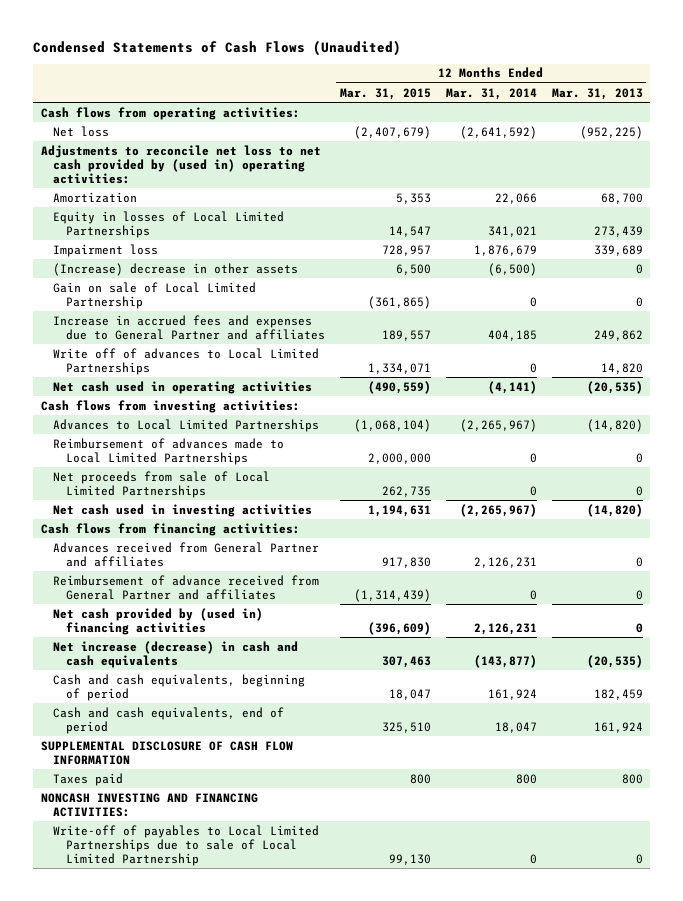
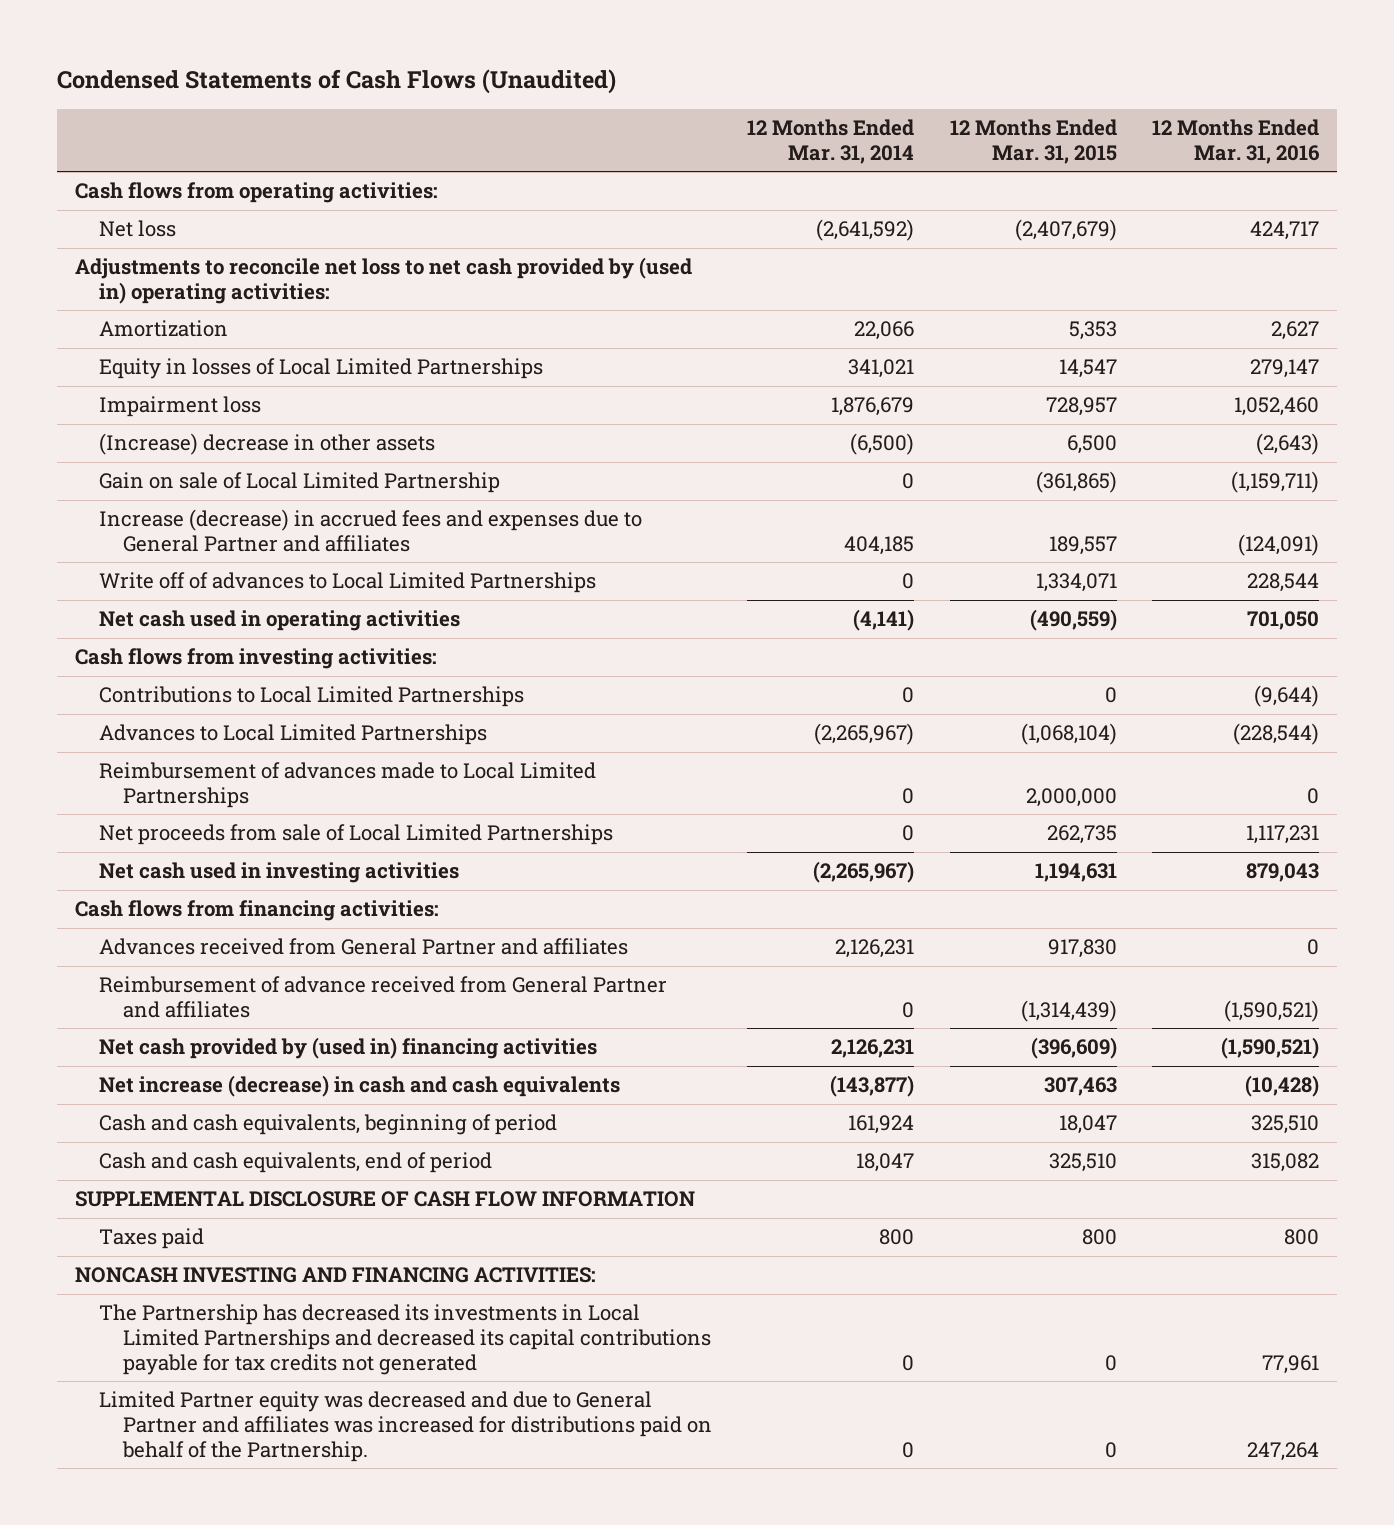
[551,87,643,100] Mar. 31, 2013 -> none
none -> [1152,118,1321,164] 12 Months Ended Mar. 31, 2016
[53,314,325,340] Increase in accrued fees and expenses due to General Partner and affiliates -> [98,509,642,552] Increase (decrease) in accrued fees and expenses due to General Partner and affiliates
none -> [98,686,524,708] Contributions to Local Limited Partnerships
[53,824,320,866] Write-off of payables to Local Limited Partnerships due to sale of Local Limited Partnership -> none
none -> [98,1304,711,1375] The Partnership has decreased its investments in Local Limited Partnerships and decreased its capital contributions payable for tax credits not generated
none -> [98,1391,712,1462] Limited Partner equity was decreased and due to General Partner and affiliates was increased for distributions paid on behalf of the Partnership.

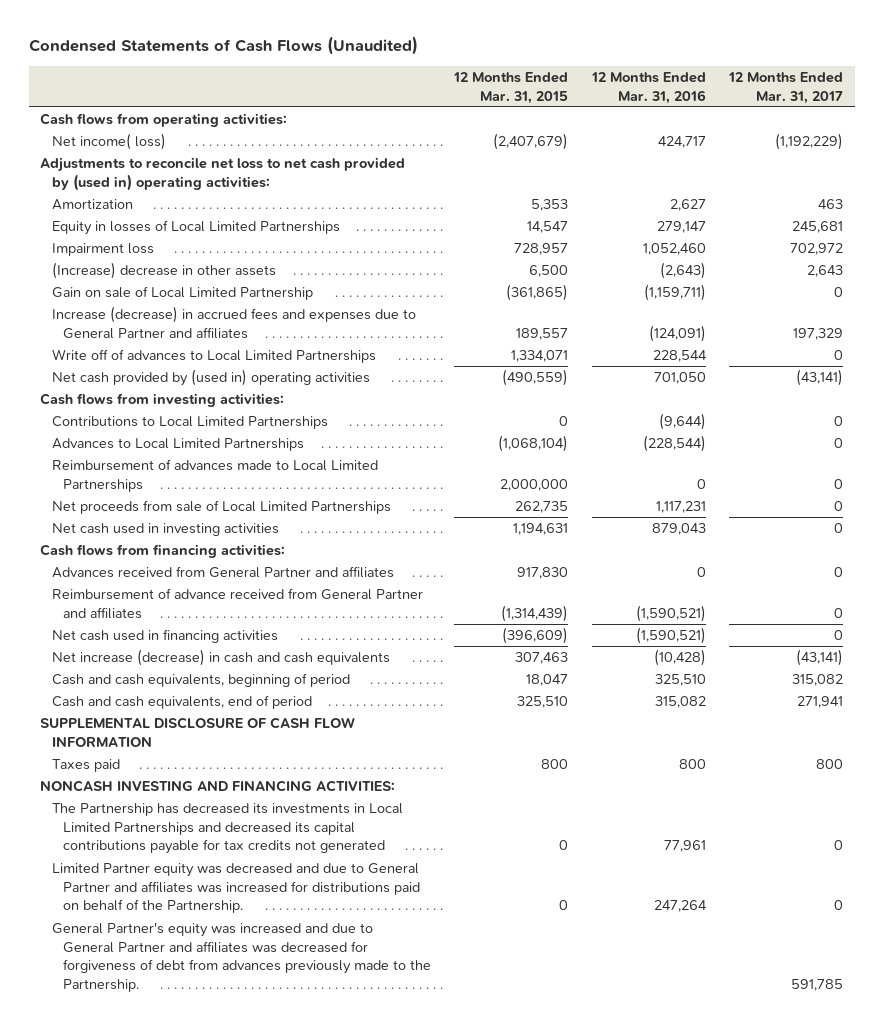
[747,118,915,164] 12 Months Ended Mar. 31, 2014 -> none
none -> [728,71,844,104] 12 Months Ended Mar. 31, 2017
[98,220,176,238] Net loss -> [51,133,166,151] Net income( loss)
[98,610,460,632] Net cash used in operating activities -> [51,369,370,387] Net cash provided by (used in) operating activities
[98,1037,597,1060] Net cash provided by (used in) financing activities -> [51,629,278,644] Net cash used in financing activities
none -> [51,922,431,993] General Partner's equity was increased and due to General Partner and affiliates was decreased for forgiveness of debt from advances previously made to the Partnership.

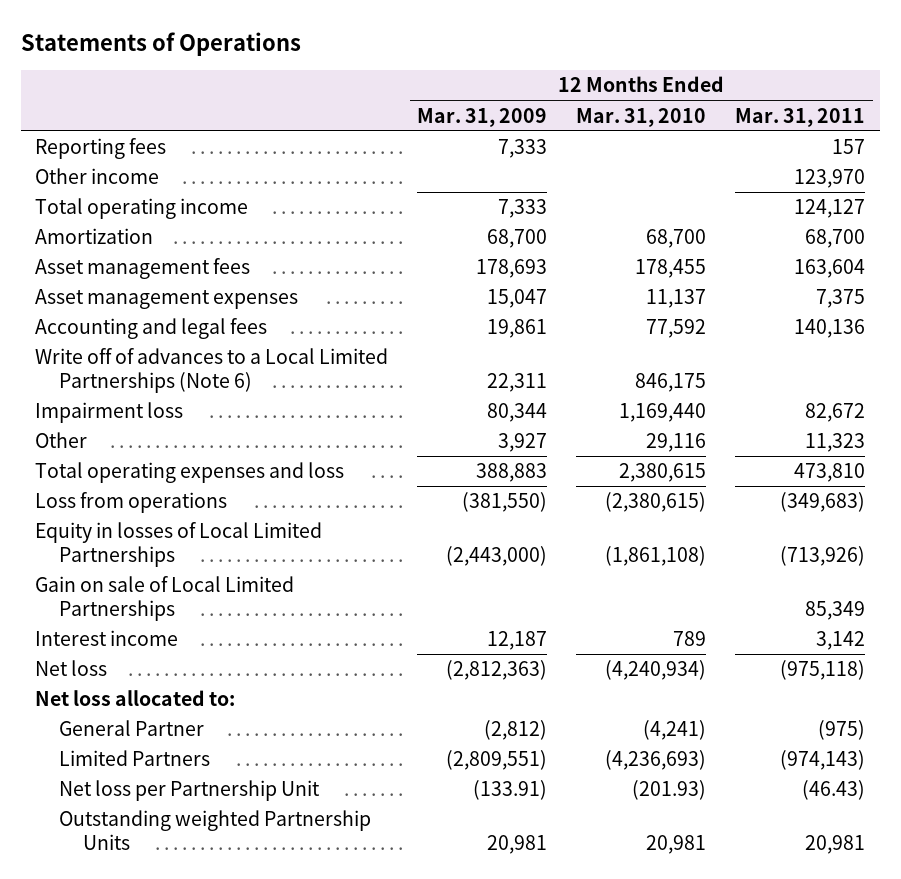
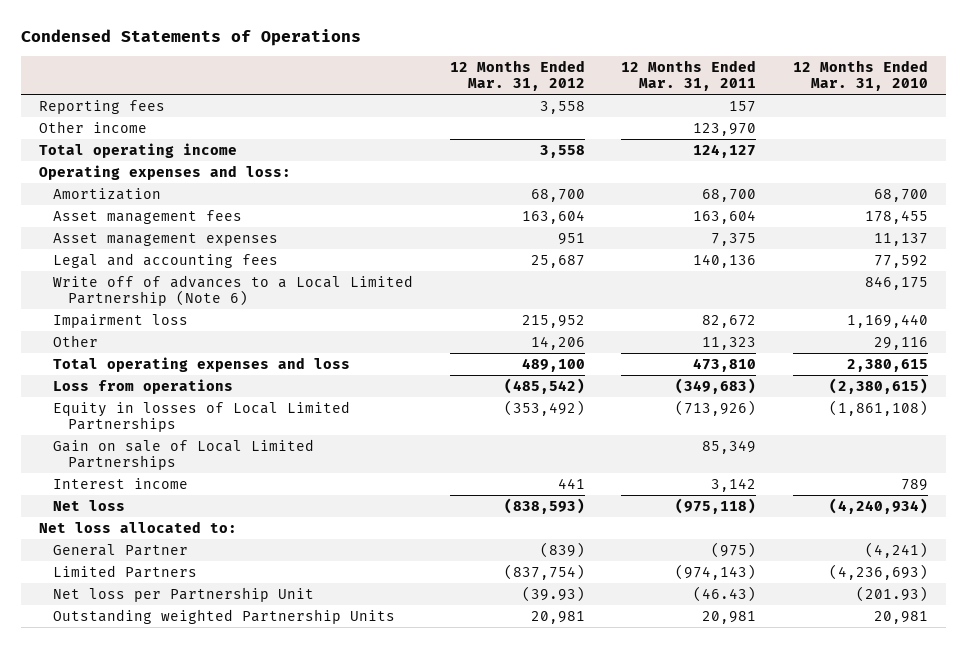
[20,31,301,56] Statements of Operations -> [20,29,361,47] Condensed Statements of Operations
[417,107,548,127] Mar. 31, 2009 -> none
none -> [449,60,585,92] 12 Months Ended Mar. 31, 2012
none -> [38,164,291,180] Operating expenses and loss:
[35,318,268,340] Accounting and legal fees -> [53,252,279,268] Legal and accounting fees
[35,348,389,394] Write off of advances to a Local Limited Partnerships (Note 6) -> [53,274,414,307] Write off of advances to a Local Limited Partnership (Note 6)

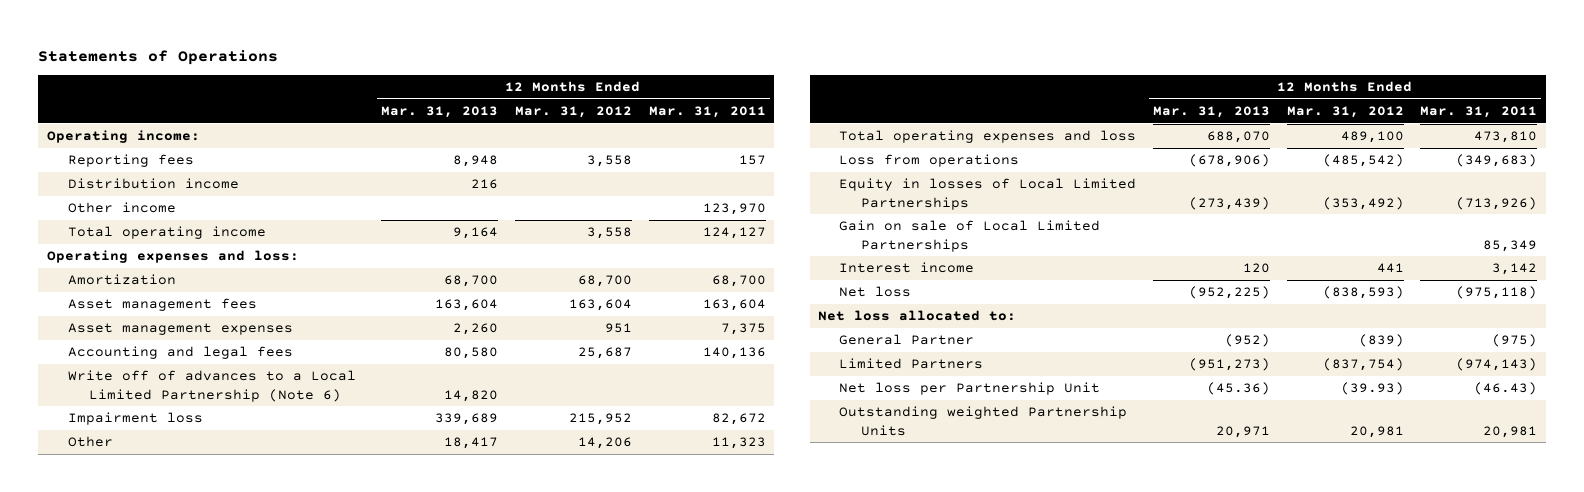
[20,29,361,47] Condensed Statements of Operations -> [38,49,279,65] Statements of Operations
[792,60,928,92] 12 Months Ended Mar. 31, 2010 -> none
none -> [381,106,499,119] Mar. 31, 2013
none -> [46,130,200,144] Operating income:
none -> [67,178,239,190] Distribution income
[53,252,279,268] Legal and accounting fees -> [67,346,293,360] Accounting and legal fees

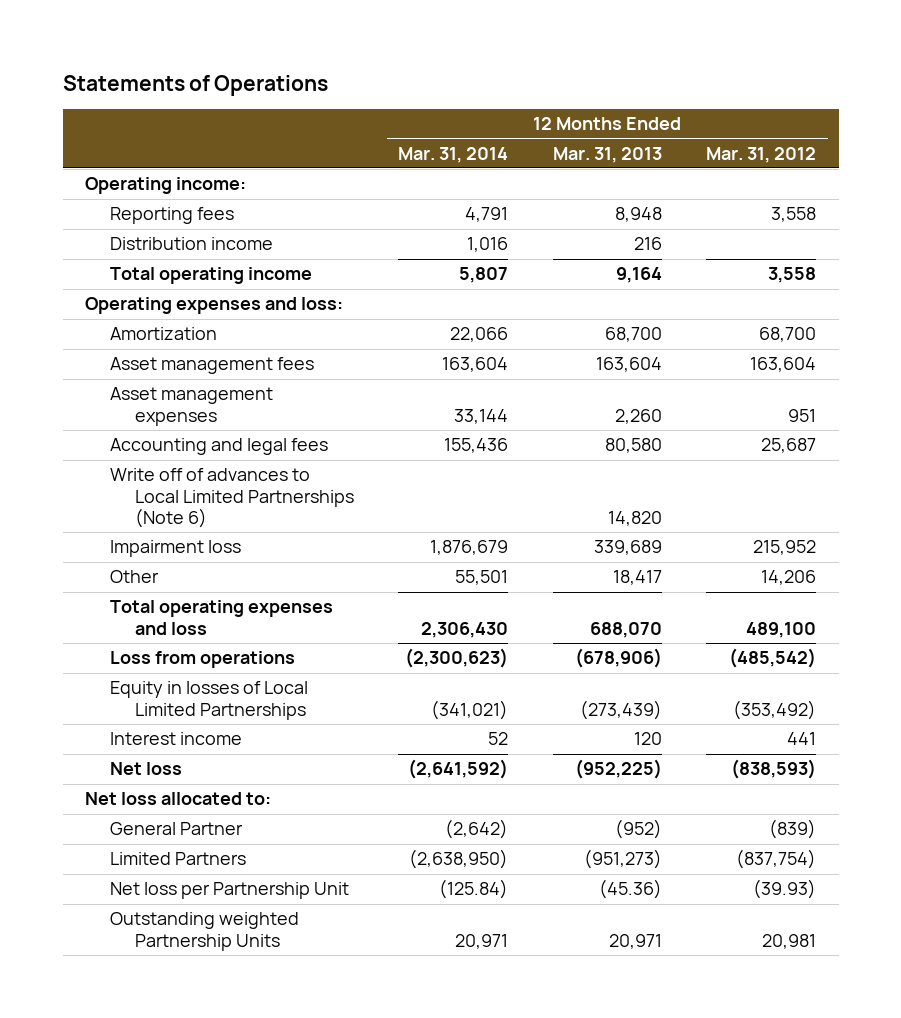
[648,106,766,119] Mar. 31, 2011 -> none
none -> [398,146,509,163] Mar. 31, 2014
[67,202,176,214] Other income -> none
[67,370,356,402] Write off of advances to a Local Limited Partnership (Note 6) -> [109,468,354,529] Write off of advances to Local Limited Partnerships (Note 6)
[839,220,1101,252] Gain on sale of Local Limited Partnerships -> none

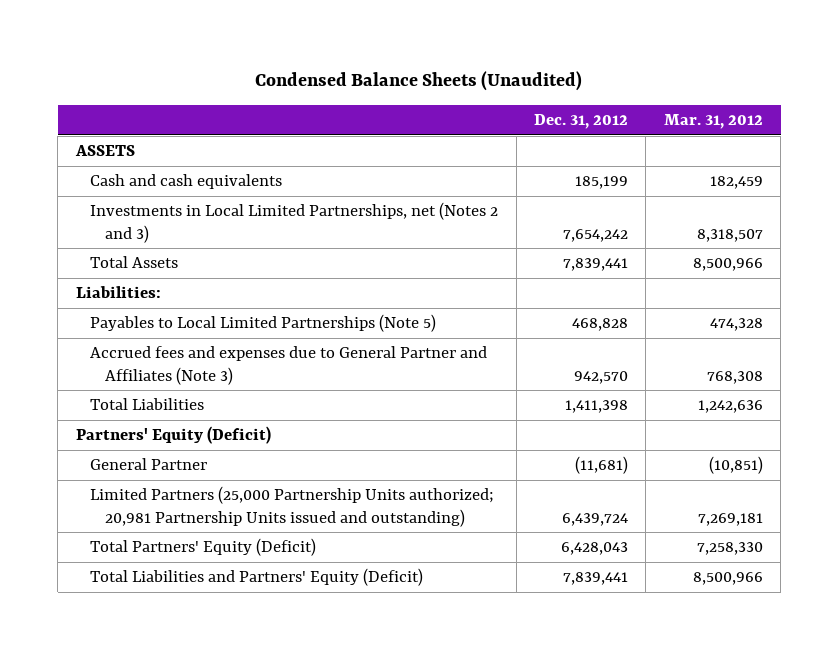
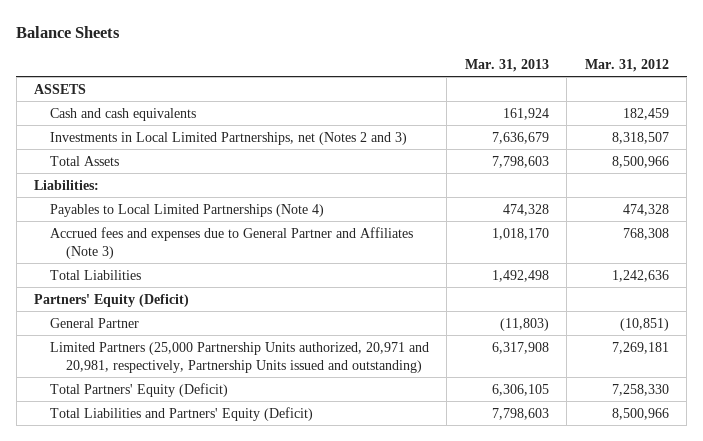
[255,71,583,92] Condensed Balance Sheets (Unaudited) -> [16,26,121,39] Balance Sheets
[534,114,629,130] Dec. 31, 2012 -> none
none -> [464,59,549,73] Mar. 31, 2013
[90,314,437,333] Payables to Local Limited Partnerships (Note 5) -> [49,203,324,217] Payables to Local Limited Partnerships (Note 4)
[90,486,495,527] Limited Partners (25,000 Partnership Units authorized; 20,981 Partnership Units issued and outstanding) -> [49,341,429,373] Limited Partners (25,000 Partnership Units authorized, 20,971 and 20,981, respectively, Partnership Units issued and outstanding)

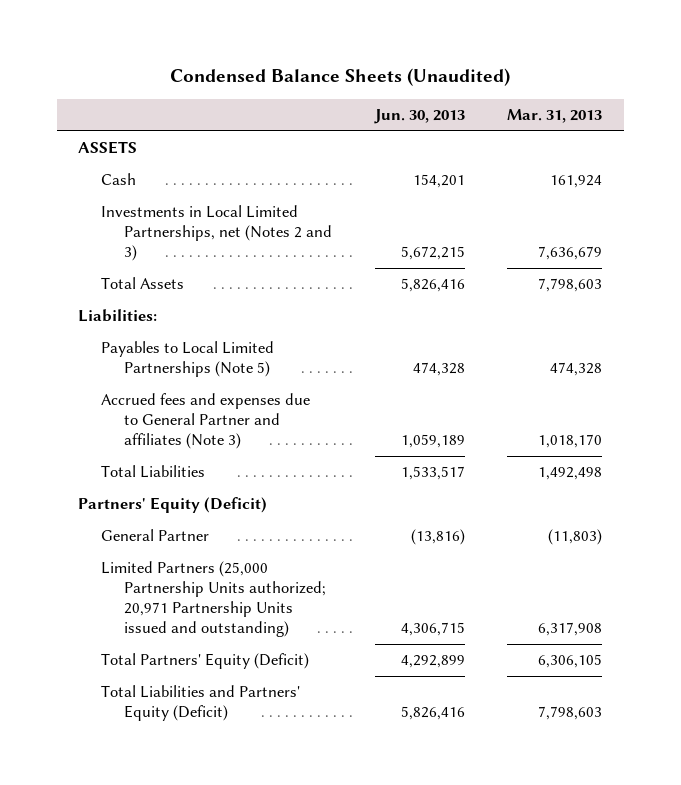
[16,26,121,39] Balance Sheets -> [170,68,511,87] Condensed Balance Sheets (Unaudited)
[584,59,669,73] Mar. 31, 2012 -> none
none -> [373,109,465,125] Jun. 30, 2013
[49,107,196,121] Cash and cash equivalents -> [100,173,136,186] Cash
[49,203,324,217] Payables to Local Limited Partnerships (Note 4) -> [100,341,274,378] Payables to Local Limited Partnerships (Note 5)
[49,226,413,259] Accrued fees and expenses due to General Partner and Affiliates (Note 3) -> [100,393,310,450] Accrued fees and expenses due to General Partner and affiliates (Note 3)
[49,341,429,373] Limited Partners (25,000 Partnership Units authorized, 20,971 and 20,981, respectively, Partnership Units issued and outstanding) -> [100,561,326,638] Limited Partners (25,000 Partnership Units authorized; 20,971 Partnership Units issued and outstanding)

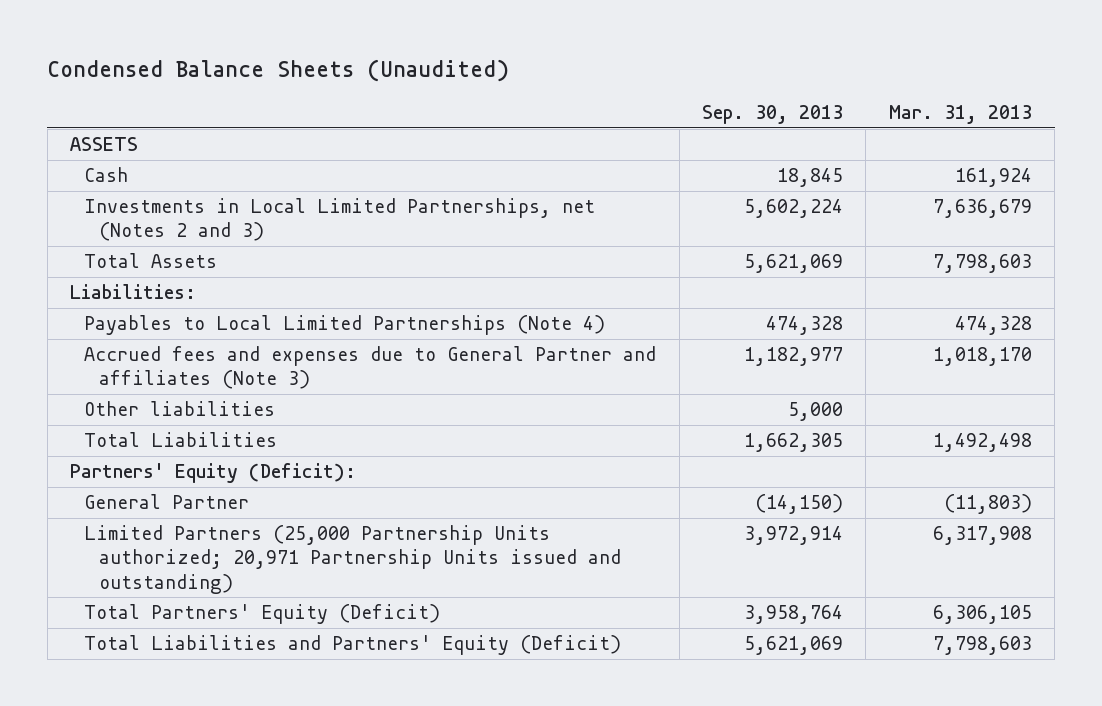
[373,109,465,125] Jun. 30, 2013 -> none
none -> [702,105,844,125] Sep. 30, 2013
[100,341,274,378] Payables to Local Limited Partnerships (Note 5) -> [84,315,606,336] Payables to Local Limited Partnerships (Note 4)
none -> [84,401,276,417] Other liabilities
[78,497,268,514] Partners' Equity (Deficit) -> [69,463,356,484] Partners' Equity (Deficit):

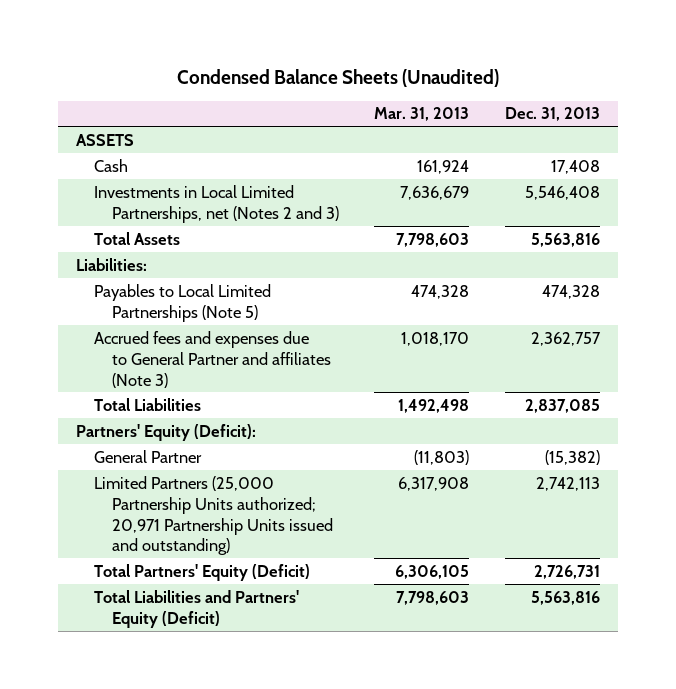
[702,105,844,125] Sep. 30, 2013 -> none
none -> [504,107,600,122] Dec. 31, 2013
[84,315,606,336] Payables to Local Limited Partnerships (Note 4) -> [93,283,271,322] Payables to Local Limited Partnerships (Note 5)
[84,401,276,417] Other liabilities -> none

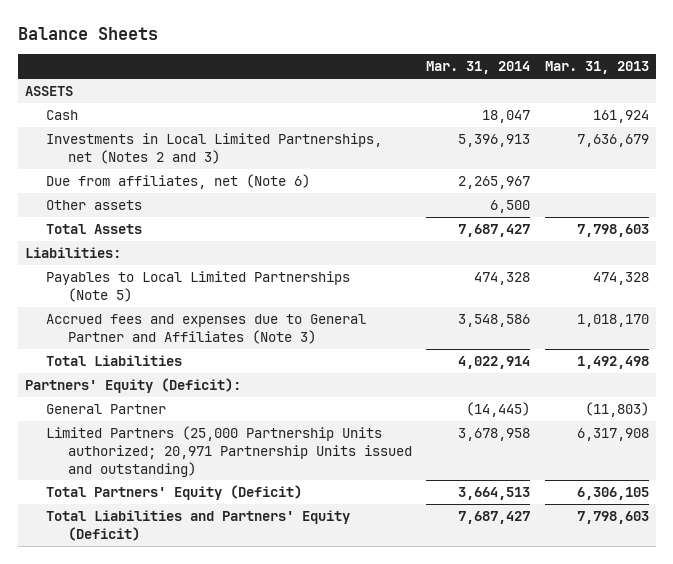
[176,69,499,88] Condensed Balance Sheets (Unaudited) -> [17,26,158,40] Balance Sheets
[504,107,600,122] Dec. 31, 2013 -> none
none -> [426,61,531,75] Mar. 31, 2014
none -> [46,174,311,190] Due from affiliates, net (Note 6)
none -> [46,200,143,211] Other assets
[93,330,331,388] Accrued fees and expenses due to General Partner and affiliates (Note 3) -> [46,314,367,344] Accrued fees and expenses due to General Partner and Affiliates (Note 3)

